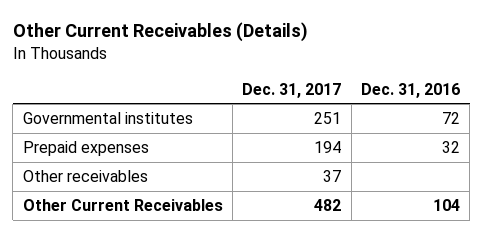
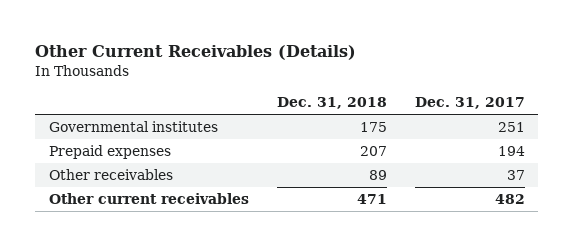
[361,82,461,98] Dec. 31, 2016 -> none
none -> [276,97,387,110] Dec. 31, 2018
[22,198,223,211] Other Current Receivables -> [48,193,249,205] Other current receivables

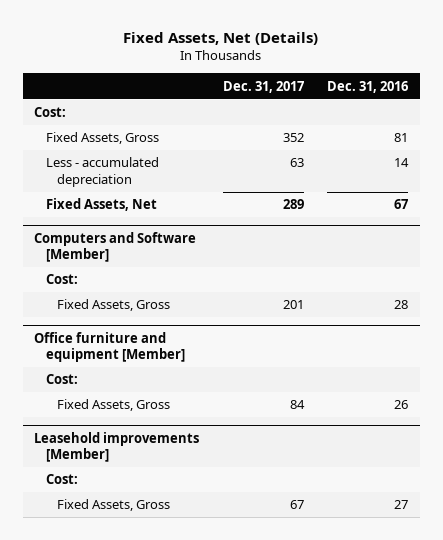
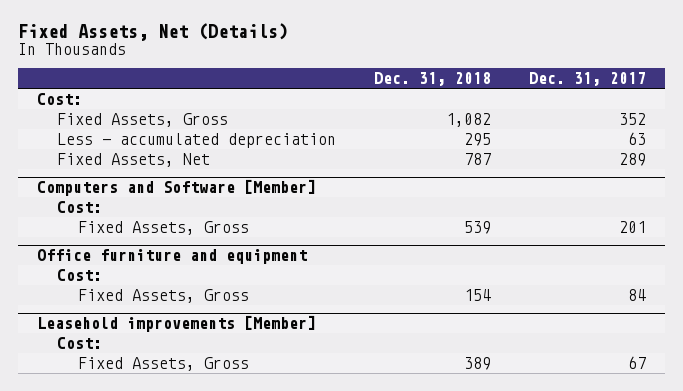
[327,80,409,93] Dec. 31, 2016 -> none
none -> [374,72,492,87] Dec. 31, 2018
[34,331,185,363] Office furniture and equipment [Member] -> [36,249,307,265] Office furniture and equipment

